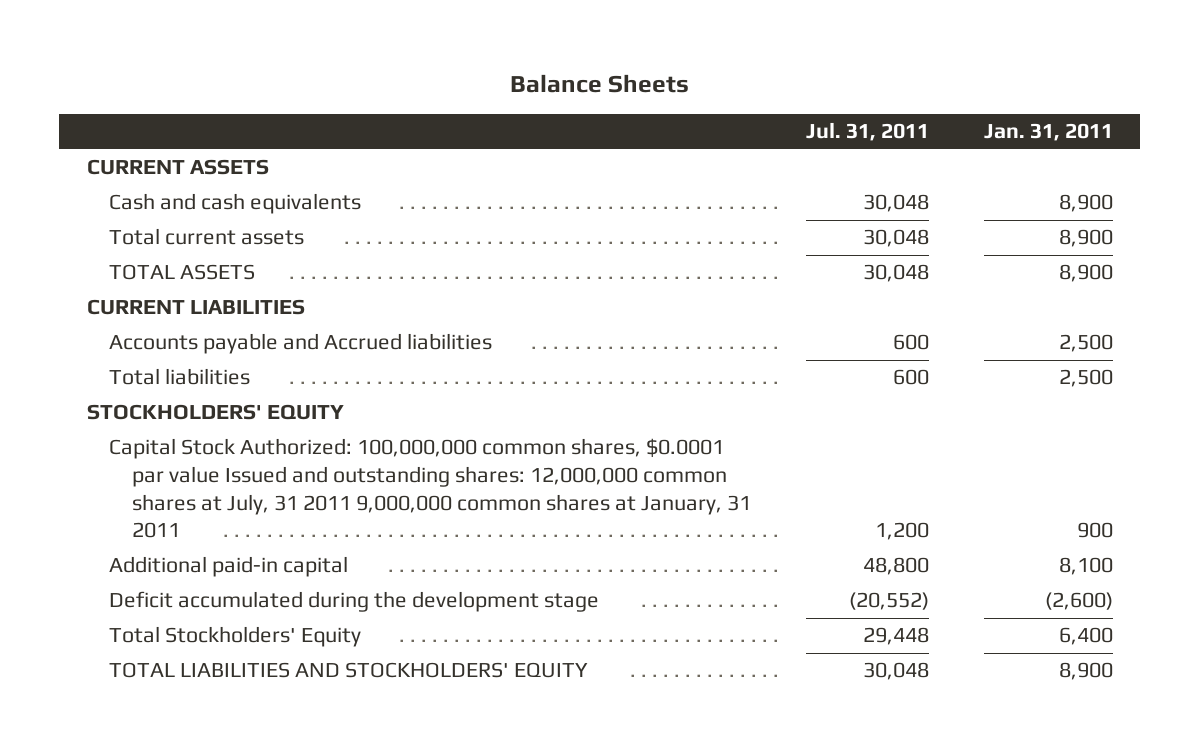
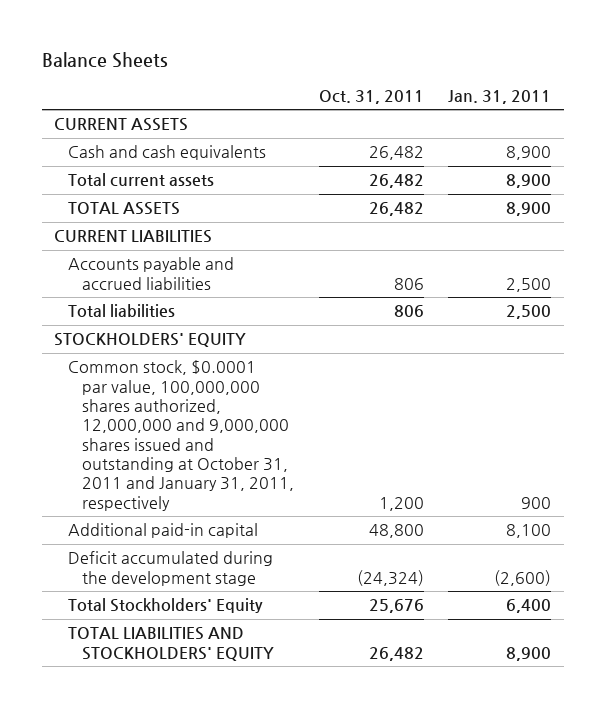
[805,122,929,142] Jul. 31, 2011 -> none
none -> [318,89,424,104] Oct. 31, 2011
[109,333,493,355] Accounts payable and Accrued liabilities -> [68,257,235,290] Accounts payable and accrued liabilities
[109,438,752,539] Capital Stock Authorized: 100,000,000 common shares, $0.0001 par value Issued and outstanding shares: 12,000,000 common shares at July, 31 2011 9,000,000 common shares at January, 31 2011 -> [68,360,295,511] Common stock, $0.0001 par value, 100,000,000 shares authorized, 12,000,000 and 9,000,000 shares issued and outstanding at October 31, 2011 and January 31, 2011, respectively

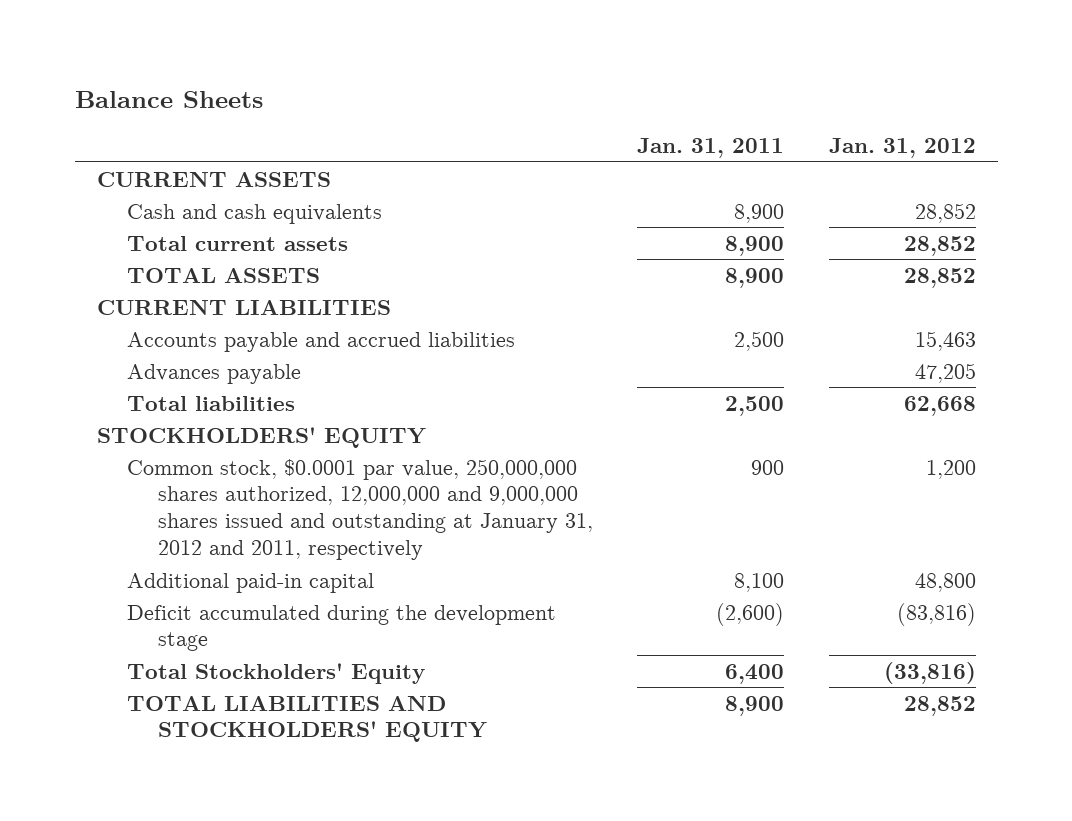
[318,89,424,104] Oct. 31, 2011 -> none
none -> [828,138,976,159] Jan. 31, 2012
none -> [127,363,302,384] Advances payable
[68,360,295,511] Common stock, $0.0001 par value, 100,000,000 shares authorized, 12,000,000 and 9,000,000 shares issued and outstanding at October 31, 2011 and January 31, 2011, respectively -> [127,458,593,560] Common stock, $0.0001 par value, 250,000,000 shares authorized, 12,000,000 and 9,000,000 shares issued and outstanding at January 31, 2012 and 2011, respectively

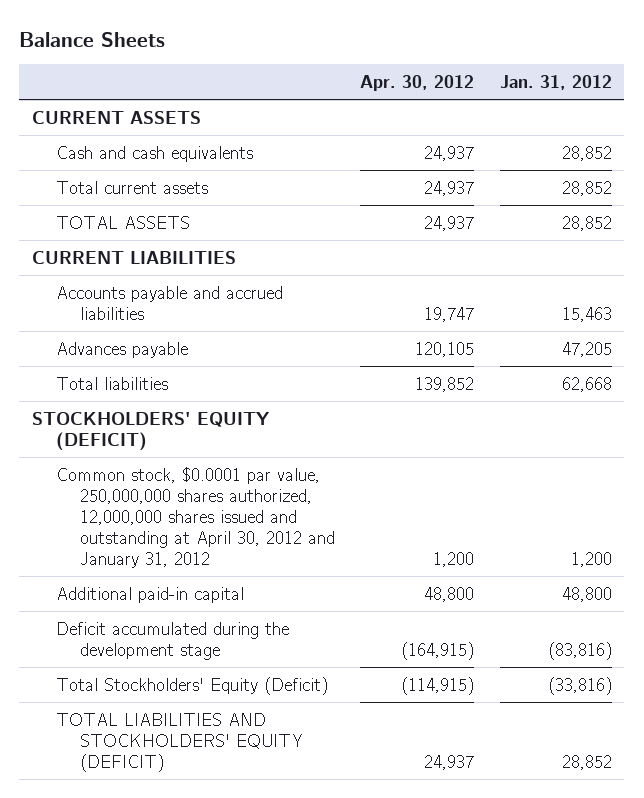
[637,138,785,159] Jan. 31, 2011 -> none
none -> [360,74,475,91] Apr. 30, 2012
[96,426,426,448] STOCKHOLDERS' EQUITY -> [31,411,270,451] STOCKHOLDERS' EQUITY (DEFICIT)
[127,458,593,560] Common stock, $0.0001 par value, 250,000,000 shares authorized, 12,000,000 and 9,000,000 shares issued and outstanding at January 31, 2012 and 2011, respectively -> [55,466,335,569] Common stock, $0.0001 par value, 250,000,000 shares authorized, 12,000,000 shares issued and outstanding at April 30, 2012 and January 31, 2012
[127,662,426,684] Total Stockholders' Equity -> [55,676,328,695] Total Stockholders' Equity (Deficit)
[127,695,487,743] TOTAL LIABILITIES AND STOCKHOLDERS' EQUITY -> [55,712,303,772] TOTAL LIABILITIES AND STOCKHOLDERS' EQUITY (DEFICIT)

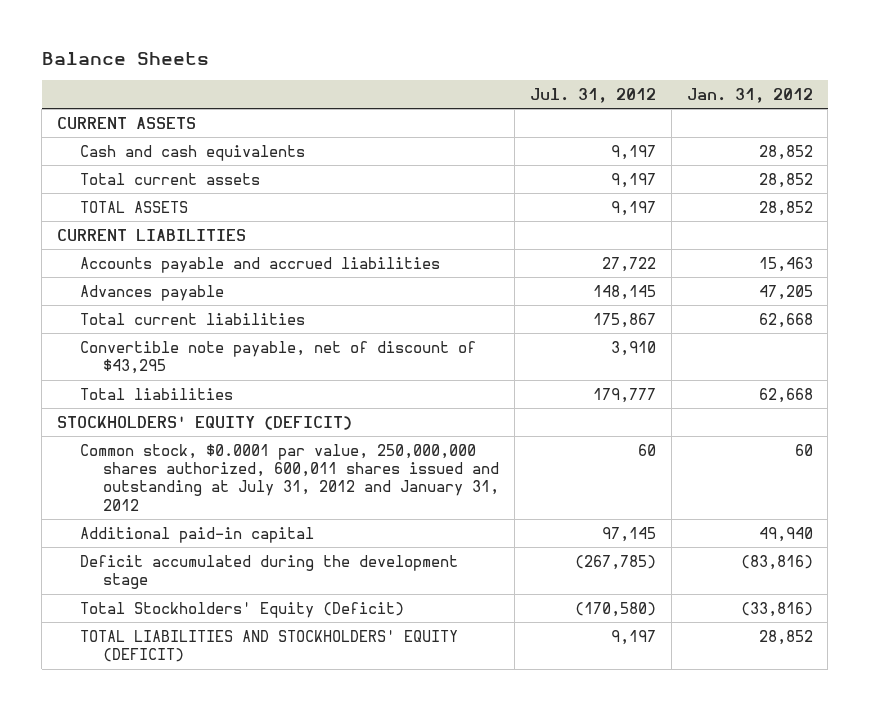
[360,74,475,91] Apr. 30, 2012 -> none
none -> [529,88,656,104] Jul. 31, 2012
none -> [80,312,306,325] Total current liabilities
none -> [80,340,477,375] Convertible note payable, net of discount of $43,295
[55,466,335,569] Common stock, $0.0001 par value, 250,000,000 shares authorized, 12,000,000 shares issued and outstanding at April 30, 2012 and January 31, 2012 -> [80,443,500,511] Common stock, $0.0001 par value, 250,000,000 shares authorized, 600,011 shares issued and outstanding at July 31, 2012 and January 31, 2012
[570,552,612,568] 1,200 -> [794,443,813,456] 60
[561,586,612,602] 48,800 -> [758,526,813,542] 49,940

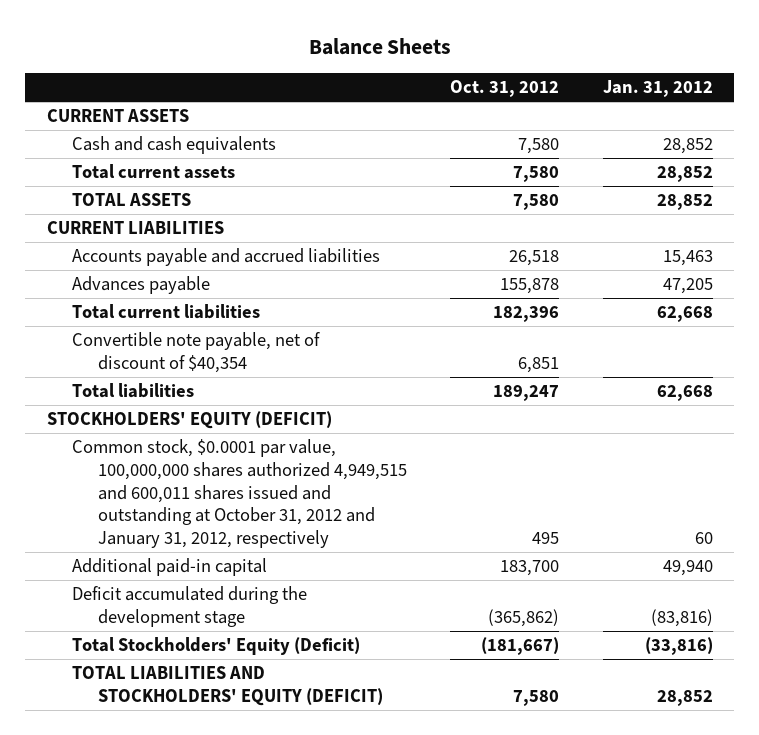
[529,88,656,104] Jul. 31, 2012 -> none
none -> [450,80,560,98] Oct. 31, 2012
[80,340,477,375] Convertible note payable, net of discount of $43,295 -> [72,332,321,373] Convertible note payable, net of discount of $40,354
[80,443,500,511] Common stock, $0.0001 par value, 250,000,000 shares authorized, 600,011 shares issued and outstanding at July 31, 2012 and January 31, 2012 -> [72,439,407,549] Common stock, $0.0001 par value, 100,000,000 shares authorized 4,949,515 and 600,011 shares issued and outstanding at October 31, 2012 and January 31, 2012, respectively

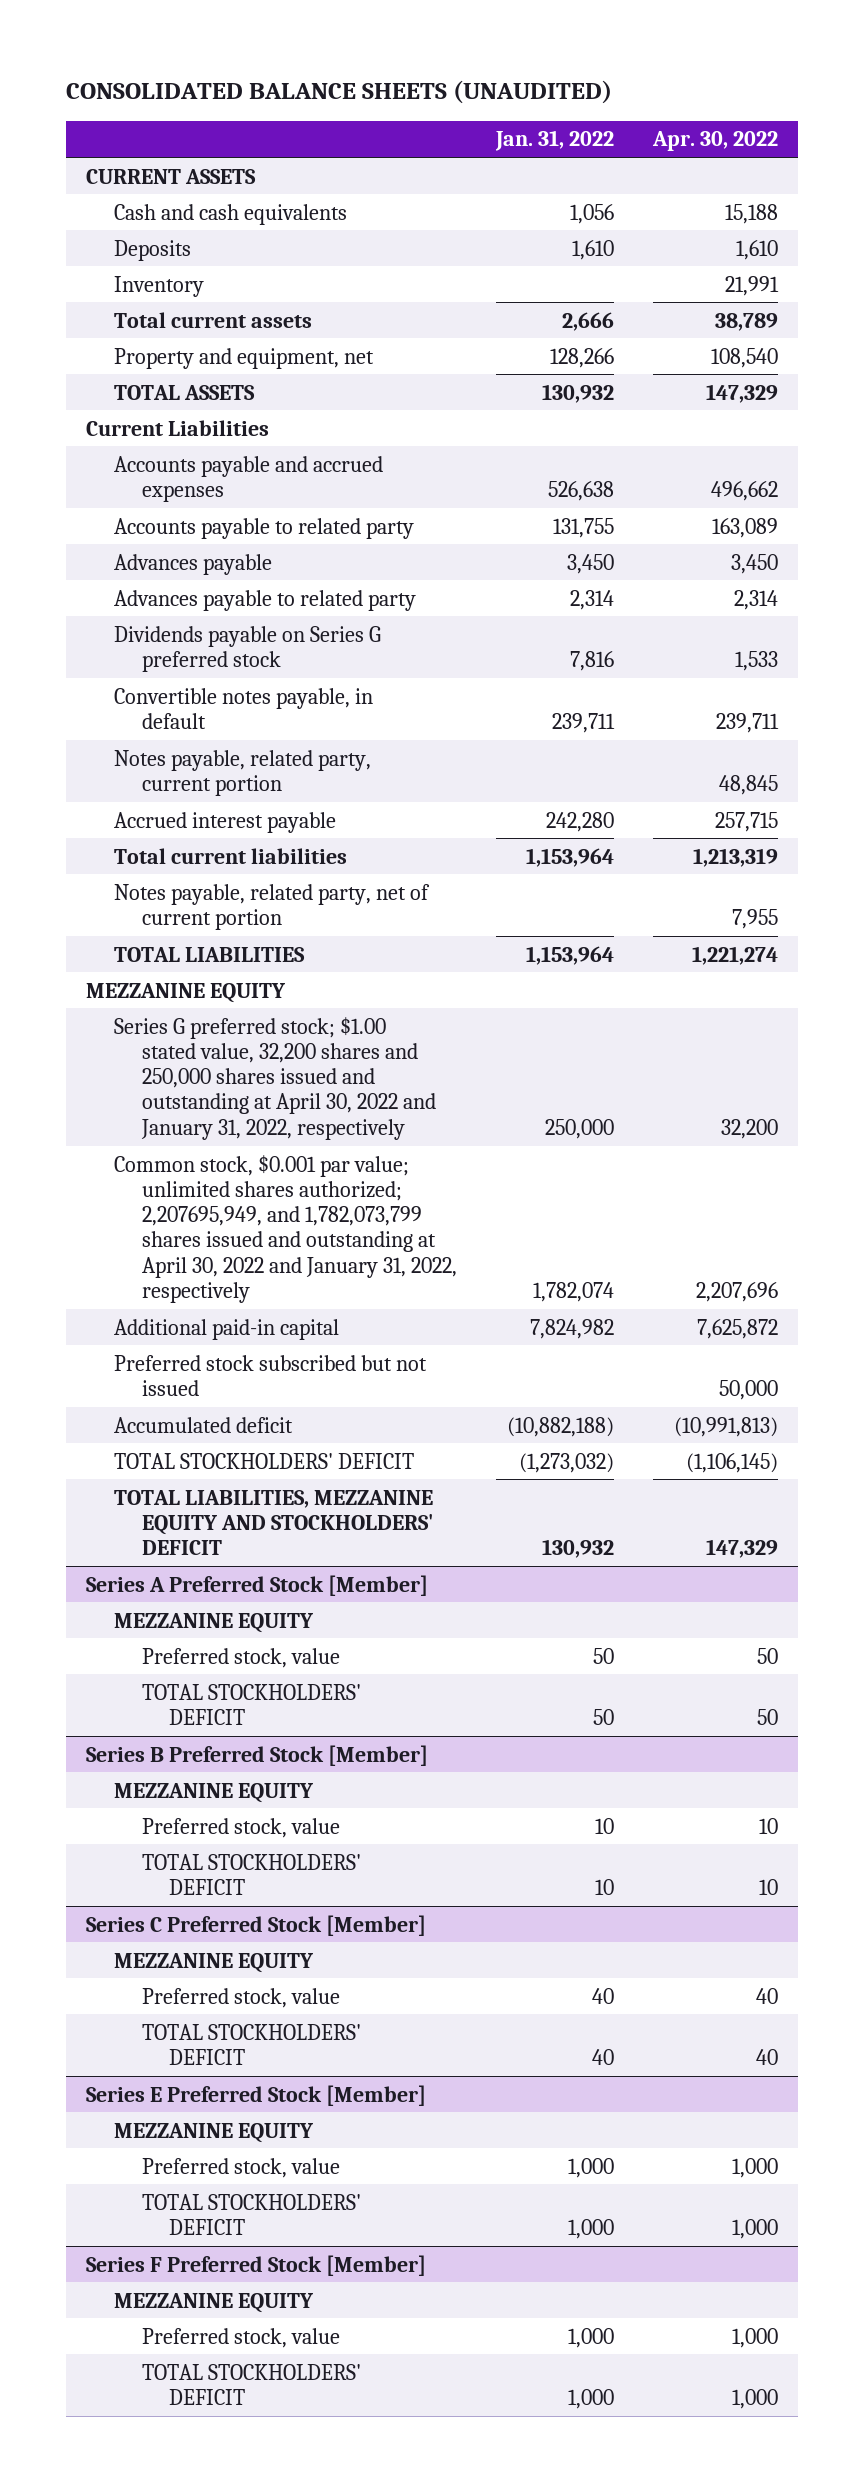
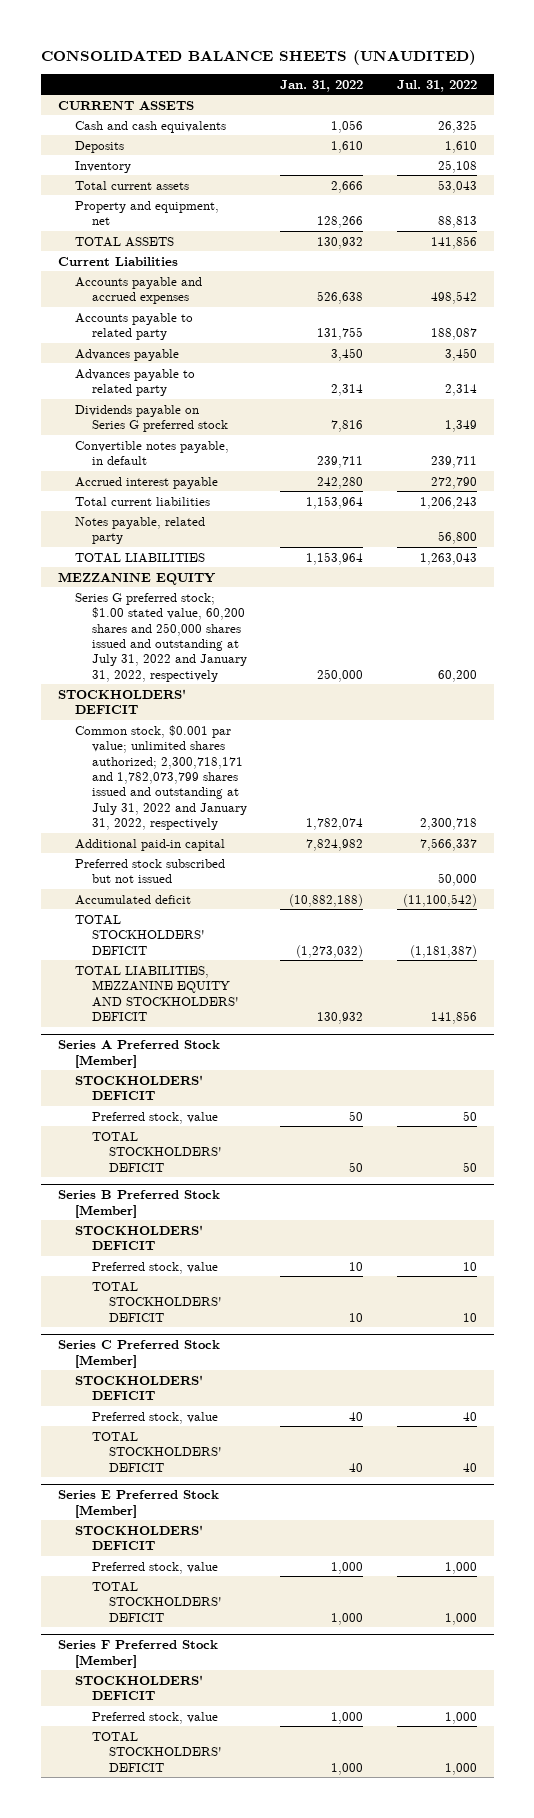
[652,131,779,152] Apr. 30, 2022 -> none
none -> [396,79,477,92] Jul. 31, 2022
[113,749,371,796] Notes payable, related party, current portion -> none
[113,883,430,930] Notes payable, related party, net of current portion -> [74,516,205,545] Notes payable, related party
[113,1016,436,1140] Series G preferred stock; $1.00 stated value, 32,200 shares and 250,000 shares issued and outstanding at April 30, 2022 and January 31, 2022, respectively -> [74,592,247,682] Series G preferred stock; $1.00 stated value, 60,200 shares and 250,000 shares issued and outstanding at July 31, 2022 and January 31, 2022, respectively
none -> [57,688,186,715] STOCKHOLDERS' DEFICIT
[113,1154,457,1303] Common stock, $0.001 par value; unlimited shares authorized; 2,207695,949, and 1,782,073,799 shares issued and outstanding at April 30, 2022 and January 31, 2022, respectively -> [74,724,247,831] Common stock, $0.001 par value; unlimited shares authorized; 2,300,718,171 and 1,782,073,799 shares issued and outstanding at July 31, 2022 and January 31, 2022, respectively
[113,1612,314,1633] MEZZANINE EQUITY -> none
none -> [74,1074,203,1101] STOCKHOLDERS' DEFICIT
[113,1782,314,1803] MEZZANINE EQUITY -> none
none -> [74,1224,203,1251] STOCKHOLDERS' DEFICIT
[113,1952,314,1973] MEZZANINE EQUITY -> none
none -> [74,1374,203,1401] STOCKHOLDERS' DEFICIT
[113,2122,314,2143] MEZZANINE EQUITY -> none
none -> [74,1524,203,1551] STOCKHOLDERS' DEFICIT
[113,2292,314,2313] MEZZANINE EQUITY -> none
none -> [74,1674,203,1701] STOCKHOLDERS' DEFICIT

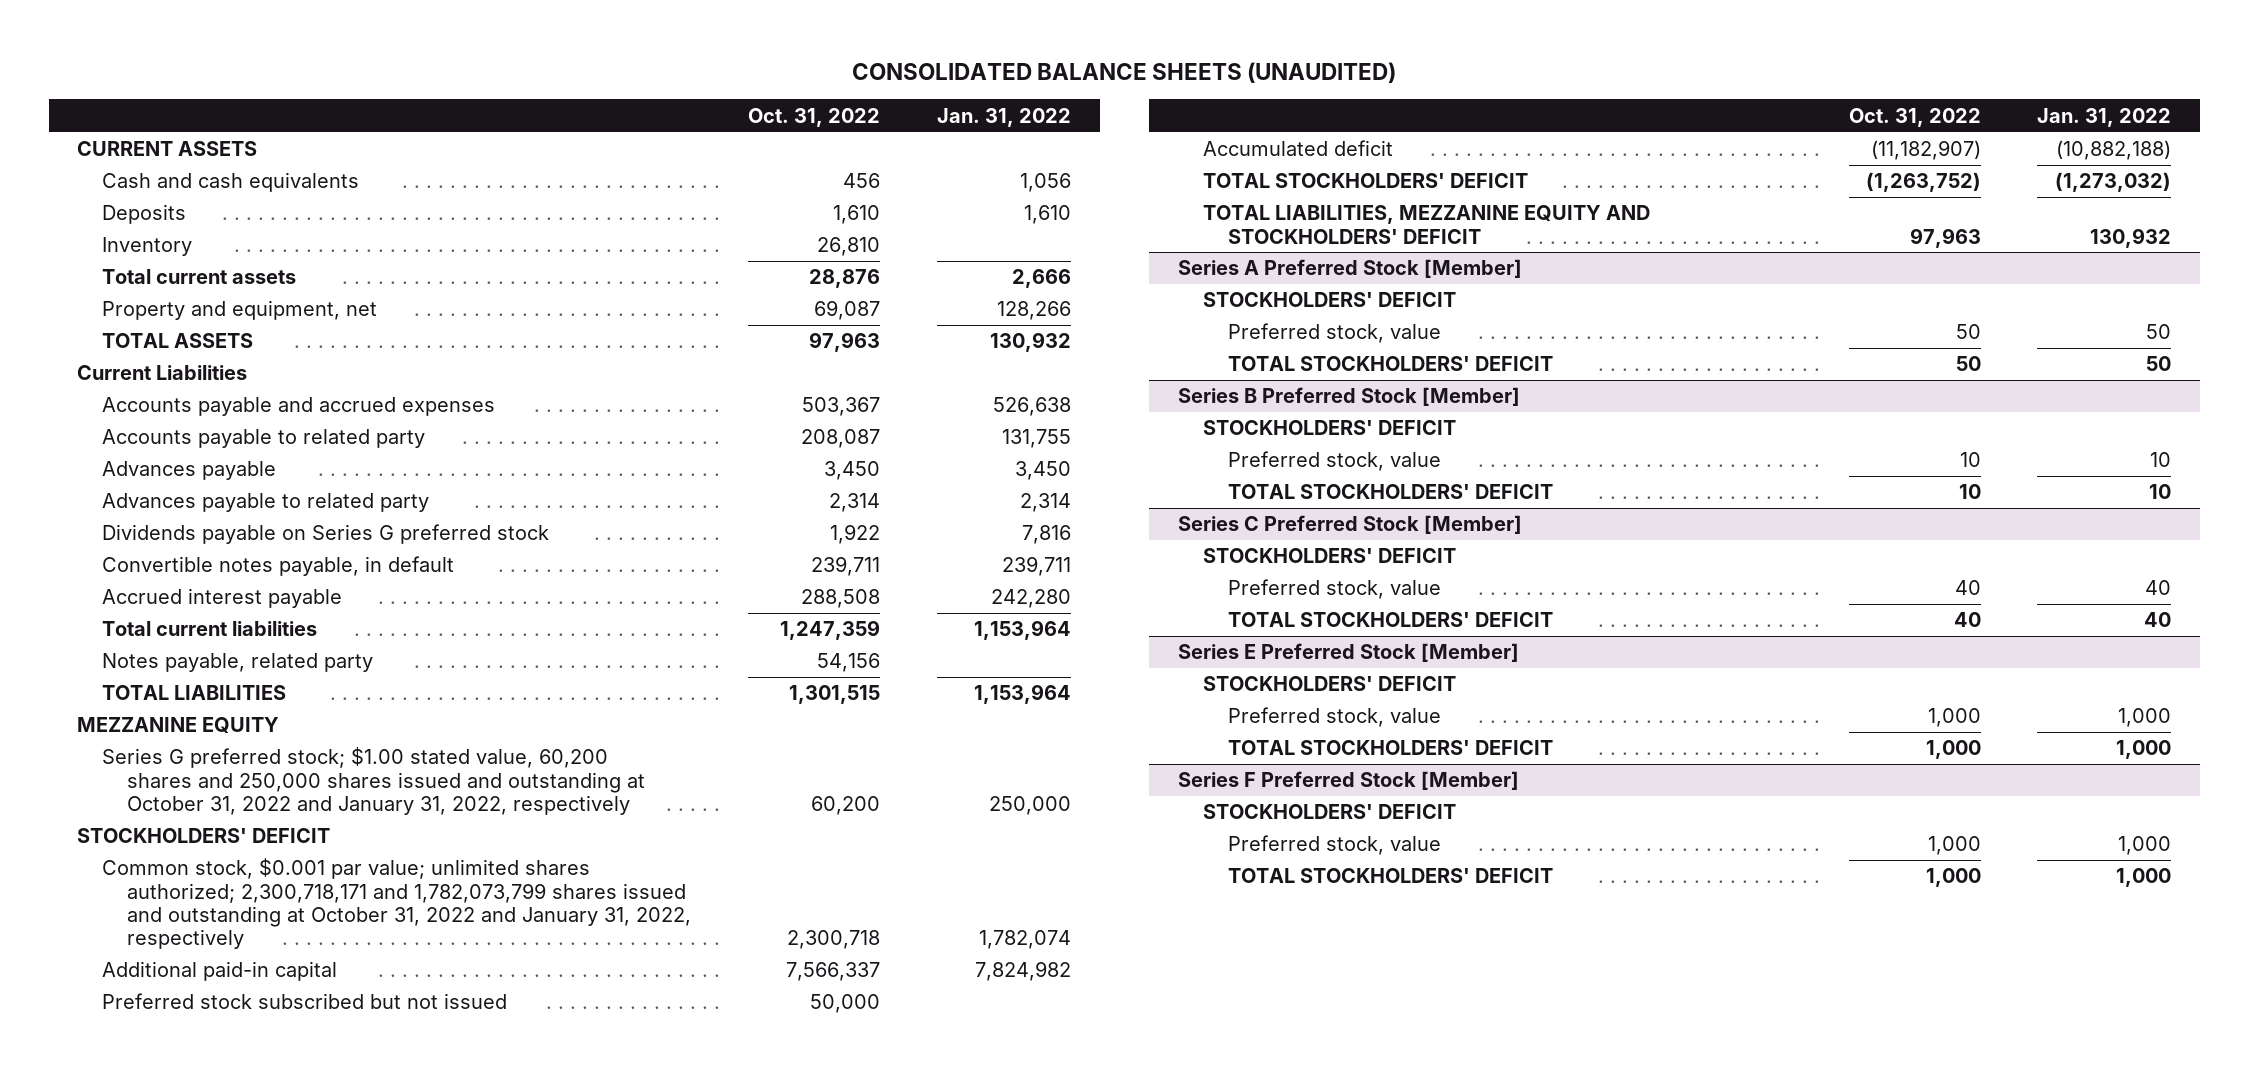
[396,79,477,92] Jul. 31, 2022 -> none
none -> [748,107,881,127] Oct. 31, 2022
[74,592,247,682] Series G preferred stock; $1.00 stated value, 60,200 shares and 250,000 shares issued and outstanding at July 31, 2022 and January 31, 2022, respectively -> [102,747,646,815] Series G preferred stock; $1.00 stated value, 60,200 shares and 250,000 shares issued and outstanding at October 31, 2022 and January 31, 2022, respectively
[74,724,247,831] Common stock, $0.001 par value; unlimited shares authorized; 2,300,718,171 and 1,782,073,799 shares issued and outstanding at July 31, 2022 and January 31, 2022, respectively -> [102,858,692,950] Common stock, $0.001 par value; unlimited shares authorized; 2,300,718,171 and 1,782,073,799 shares issued and outstanding at October 31, 2022 and January 31, 2022, respectively

